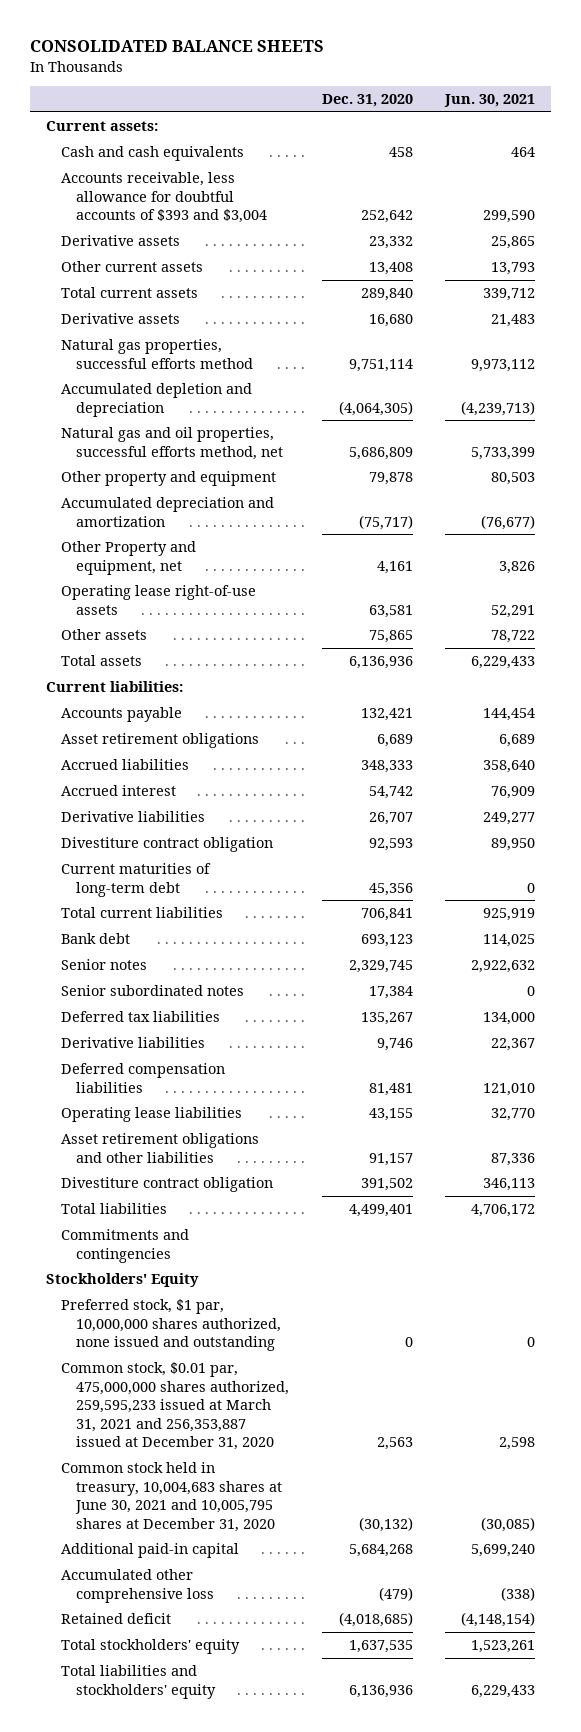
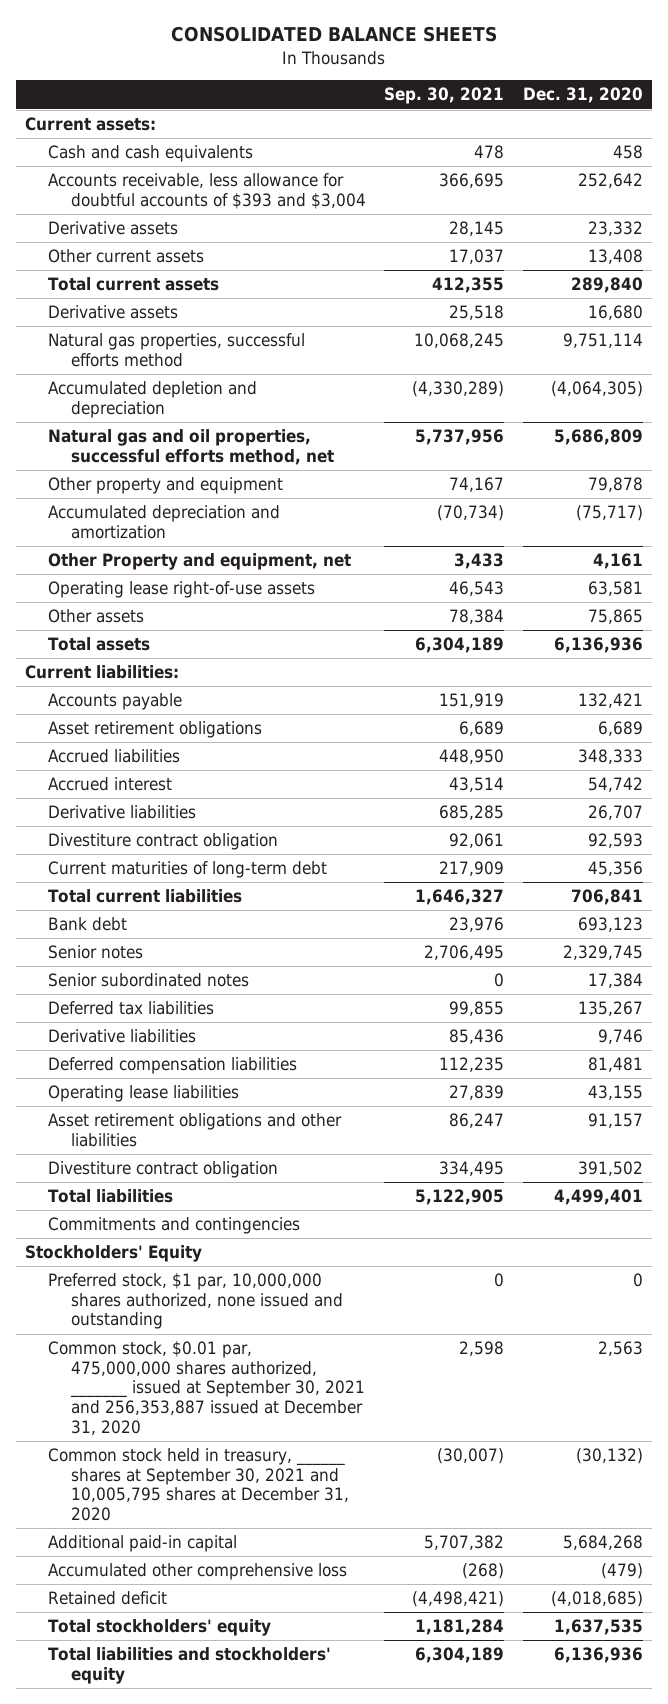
[444,93,536,107] Jun. 30, 2021 -> none
none -> [384,87,505,105] Sep. 30, 2021
[61,1362,290,1451] Common stock, $0.01 par, 475,000,000 shares authorized, 259,595,233 issued at March 31, 2021 and 256,353,887 issued at December 31, 2020 -> [47,1341,365,1435] Common stock, $0.01 par, 475,000,000 shares authorized, _______ issued at September 30, 2021 and 256,353,887 issued at December 31, 2020
[61,1462,283,1532] Common stock held in treasury, 10,004,683 shares at June 30, 2021 and 10,005,795 shares at December 31, 2020 -> [47,1448,349,1521] Common stock held in treasury, ______ shares at September 30, 2021 and 10,005,795 shares at December 31, 2020

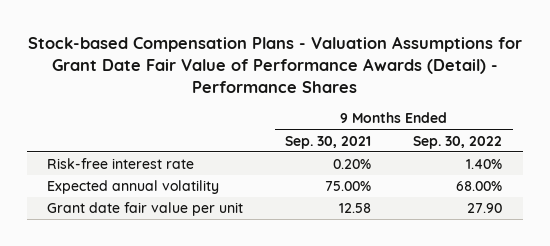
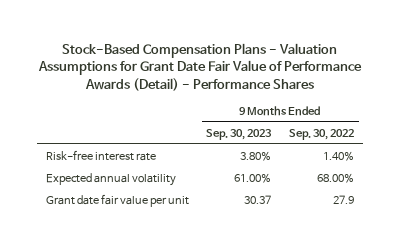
[27,35,522,93] Stock-based Compensation Plans - Valuation Assumptions for Grant Date Fair Value of Performance Awards (Detail) - Performance Shares -> [37,43,362,91] Stock-Based Compensation Plans - Valuation Assumptions for Grant Date Fair Value of Performance Awards (Detail) - Performance Shares
[285,135,372,149] Sep. 30, 2021 -> none
none -> [206,128,273,140] Sep. 30, 2023
[467,203,503,214] 27.90 -> [333,194,355,204] 27.9

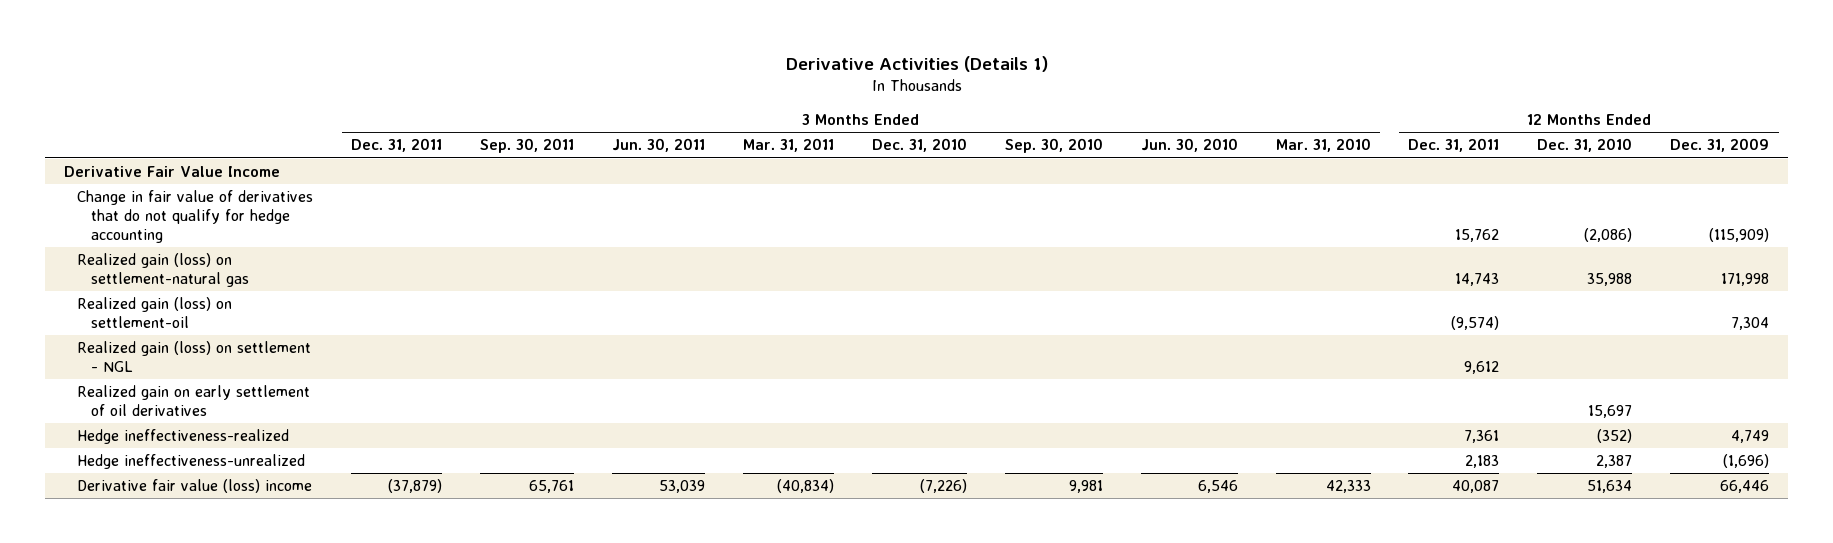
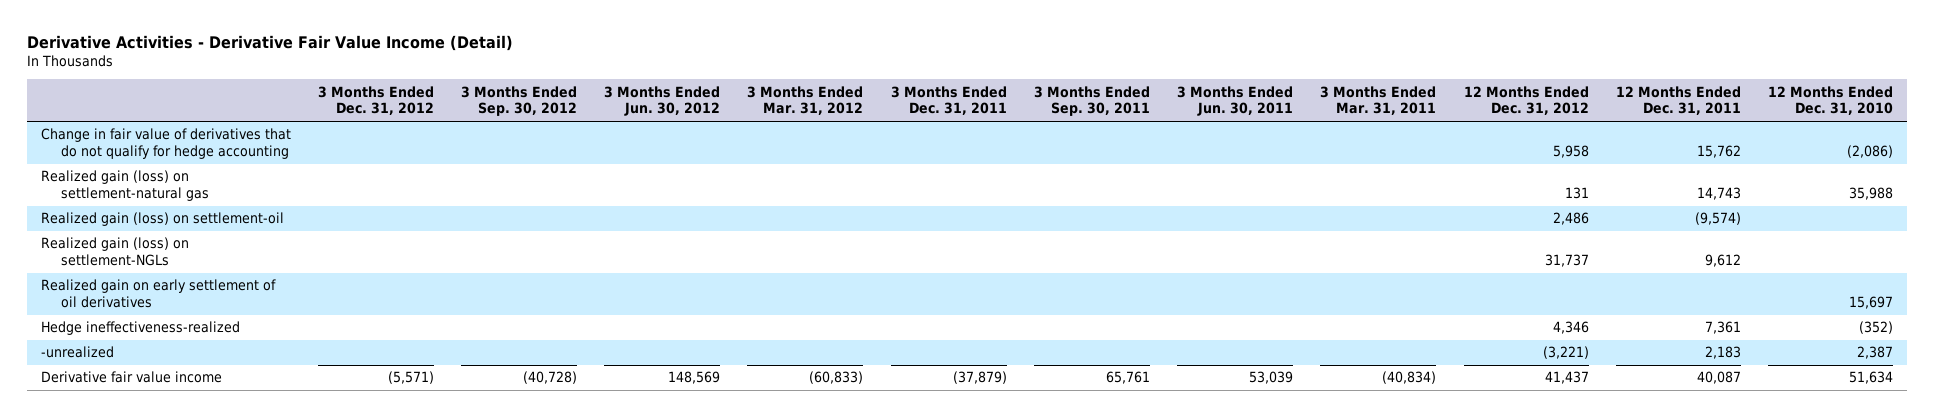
[785,55,1048,72] Derivative Activities (Details 1) -> [27,34,514,51] Derivative Activities - Derivative Fair Value Income (Detail)
[871,138,967,153] Dec. 31, 2010 -> none
[1004,138,1103,154] Sep. 30, 2010 -> none
[1140,138,1238,153] Jun. 30, 2010 -> none
[1275,138,1371,153] Mar. 31, 2010 -> none
[1670,138,1770,153] Dec. 31, 2009 -> none
none -> [317,85,434,116] 3 Months Ended Dec. 31, 2012
none -> [461,85,578,117] 3 Months Ended Sep. 30, 2012
none -> [604,85,721,117] 3 Months Ended Jun. 30, 2012
none -> [747,85,864,116] 3 Months Ended Mar. 31, 2012
none -> [1463,85,1589,116] 12 Months Ended Dec. 31, 2012
[63,165,280,177] Derivative Fair Value Income -> none
[77,340,312,372] Realized gain (loss) on settlement - NGL -> [40,237,189,267] Realized gain (loss) on settlement-NGLs
[77,453,306,469] Hedge ineffectiveness-unrealized -> [40,346,114,359] -unrealized
[77,478,313,493] Derivative fair value (loss) income -> [40,371,222,384] Derivative fair value income

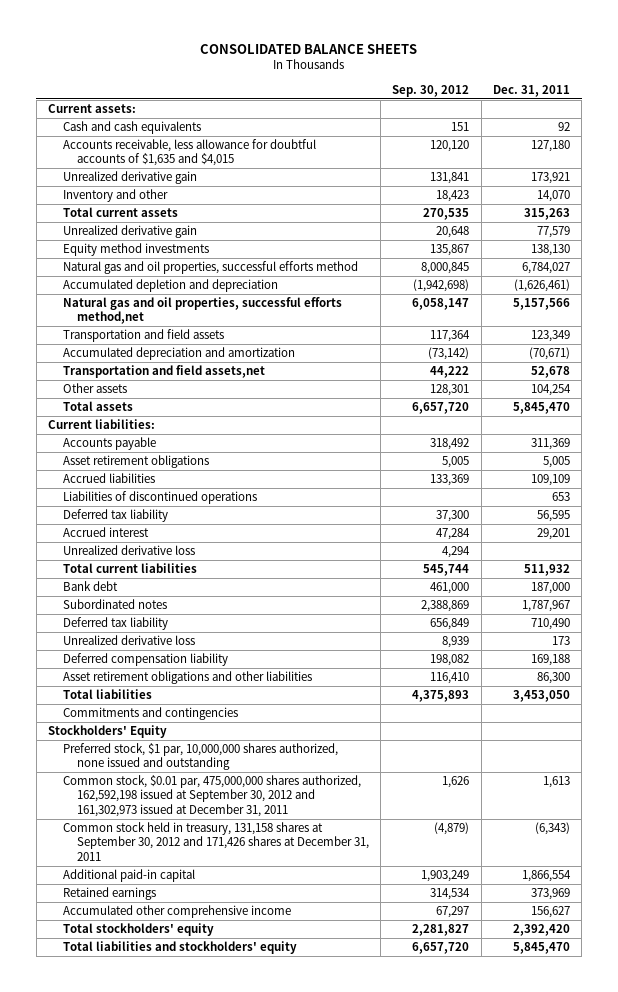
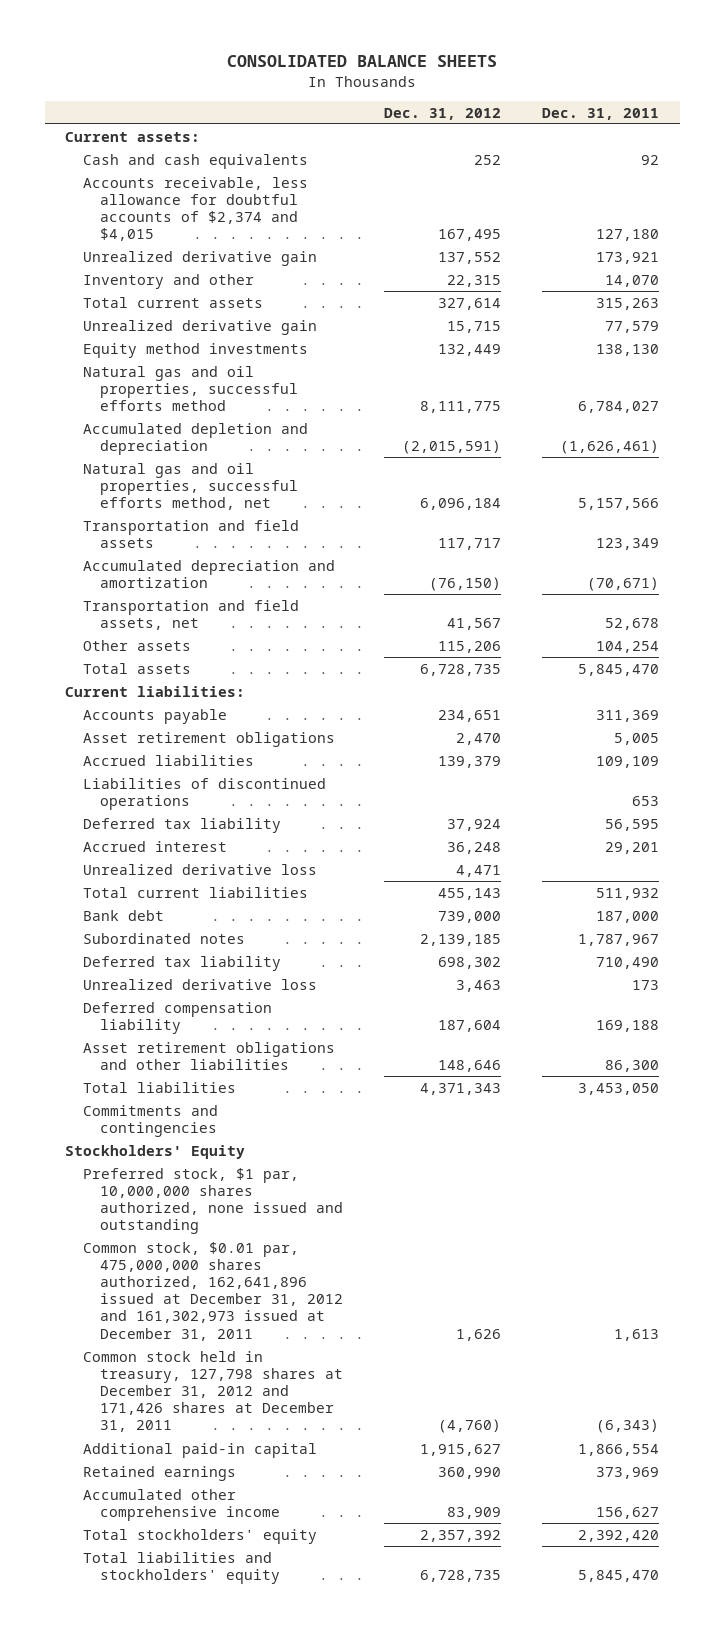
[392,84,470,97] Sep. 30, 2012 -> none
none -> [384,107,502,120] Dec. 31, 2012
[62,139,316,167] Accounts receivable, less allowance for doubtful accounts of $1,635 and $4,015 -> [82,176,308,242] Accounts receivable, less allowance for doubtful accounts of $2,374 and $4,015
[62,297,342,325] Natural gas and oil properties, successful efforts method,net -> [82,462,299,510] Natural gas and oil properties, successful efforts method, net
[62,365,265,379] Transportation and field assets,net -> [82,599,299,630] Transportation and field assets, net
[62,775,361,817] Common stock, $0.01 par, 475,000,000 shares authorized, 162,592,198 issued at September 30, 2012 and 161,302,973 issued at December 31, 2011 -> [82,1241,344,1341] Common stock, $0.01 par, 475,000,000 shares authorized, 162,641,896 issued at December 31, 2012 and 161,302,973 issued at December 31, 2011
[62,822,369,861] Common stock held in treasury, 131,158 shares at September 30, 2012 and 171,426 shares at December 31, 2011 -> [82,1350,344,1433] Common stock held in treasury, 127,798 shares at December 31, 2012 and 171,426 shares at December 31, 2011

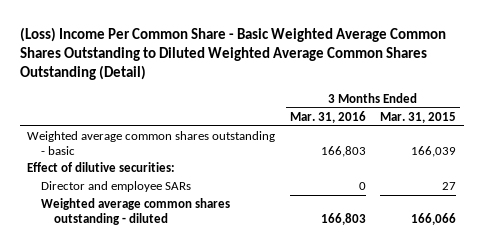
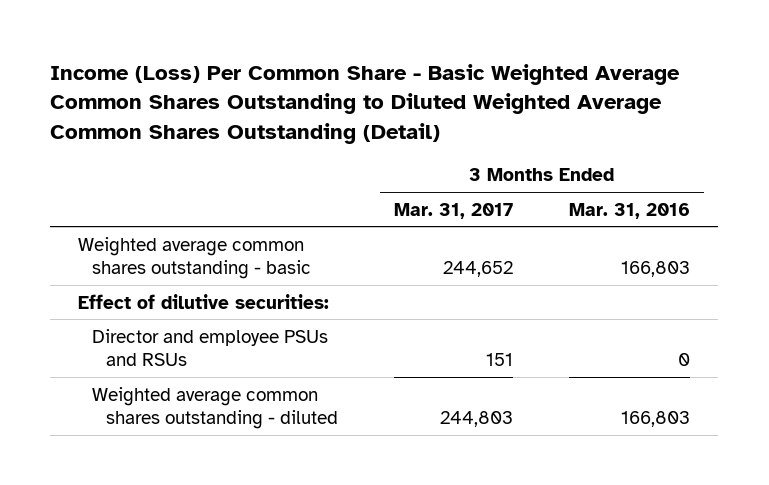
[19,26,446,81] (Loss) Income Per Common Share - Basic Weighted Average Common Shares Outstanding to Diluted Weighted Average Common Shares Outstanding (Detail) -> [50,63,681,144] Income (Loss) Per Common Share - Basic Weighted Average Common Shares Outstanding to Diluted Weighted Average Common Shares Outstanding (Detail)
[380,111,457,123] Mar. 31, 2015 -> none
none -> [393,202,513,219] Mar. 31, 2017
[40,181,191,193] Director and employee SARs -> [91,328,328,366] Director and employee PSUs and RSUs

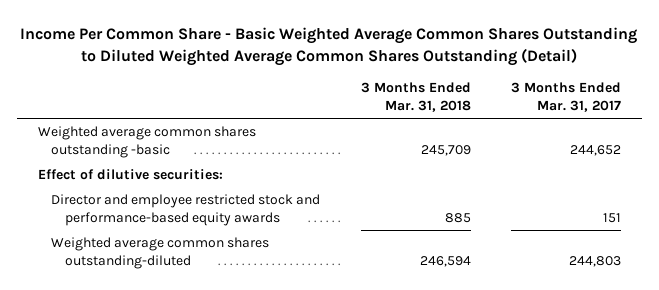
[50,63,681,144] Income (Loss) Per Common Share - Basic Weighted Average Common Shares Outstanding to Diluted Weighted Average Common Shares Outstanding (Detail) -> [20,27,638,66] Income Per Common Share - Basic Weighted Average Common Shares Outstanding to Diluted Weighted Average Common Shares Outstanding (Detail)
[569,202,691,219] Mar. 31, 2016 -> none
none -> [360,82,471,113] 3 Months Ended Mar. 31, 2018
[78,236,311,279] Weighted average common shares outstanding - basic -> [37,126,256,159] Weighted average common shares outstanding -basic
[91,328,328,366] Director and employee PSUs and RSUs -> [51,194,321,227] Director and employee restricted stock and performance-based equity awards
[91,386,338,429] Weighted average common shares outstanding - diluted -> [51,237,270,270] Weighted average common shares outstanding-diluted

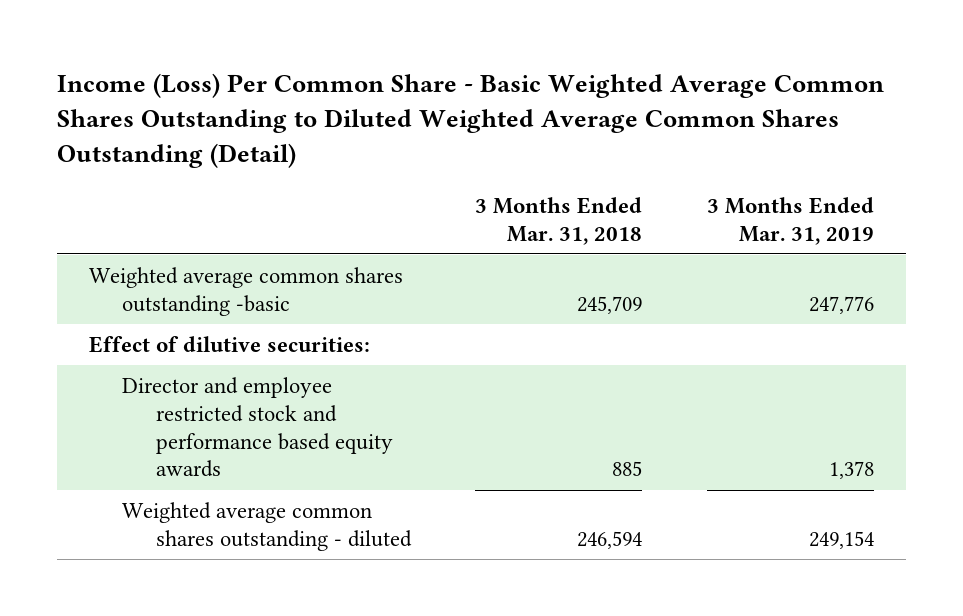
[20,27,638,66] Income Per Common Share - Basic Weighted Average Common Shares Outstanding to Diluted Weighted Average Common Shares Outstanding (Detail) -> [56,73,884,169] Income (Loss) Per Common Share - Basic Weighted Average Common Shares Outstanding to Diluted Weighted Average Common Shares Outstanding (Detail)
[511,82,622,113] 3 Months Ended Mar. 31, 2017 -> none
none -> [707,196,875,245] 3 Months Ended Mar. 31, 2019
[51,194,321,227] Director and employee restricted stock and performance-based equity awards -> [122,376,393,478] Director and employee restricted stock and performance based equity awards
[51,237,270,270] Weighted average common shares outstanding-diluted -> [122,501,412,551] Weighted average common shares outstanding - diluted

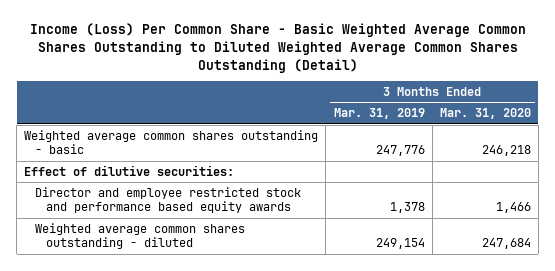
[475,196,643,245] 3 Months Ended Mar. 31, 2018 -> none
none -> [439,108,531,120] Mar. 31, 2020
[89,266,404,316] Weighted average common shares outstanding -basic -> [24,129,319,155] Weighted average common shares outstanding - basic

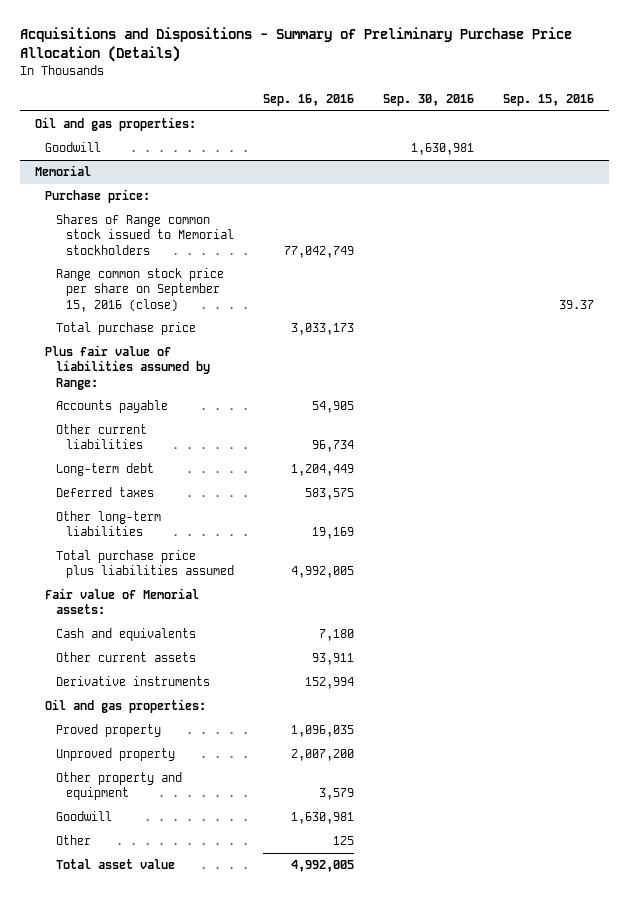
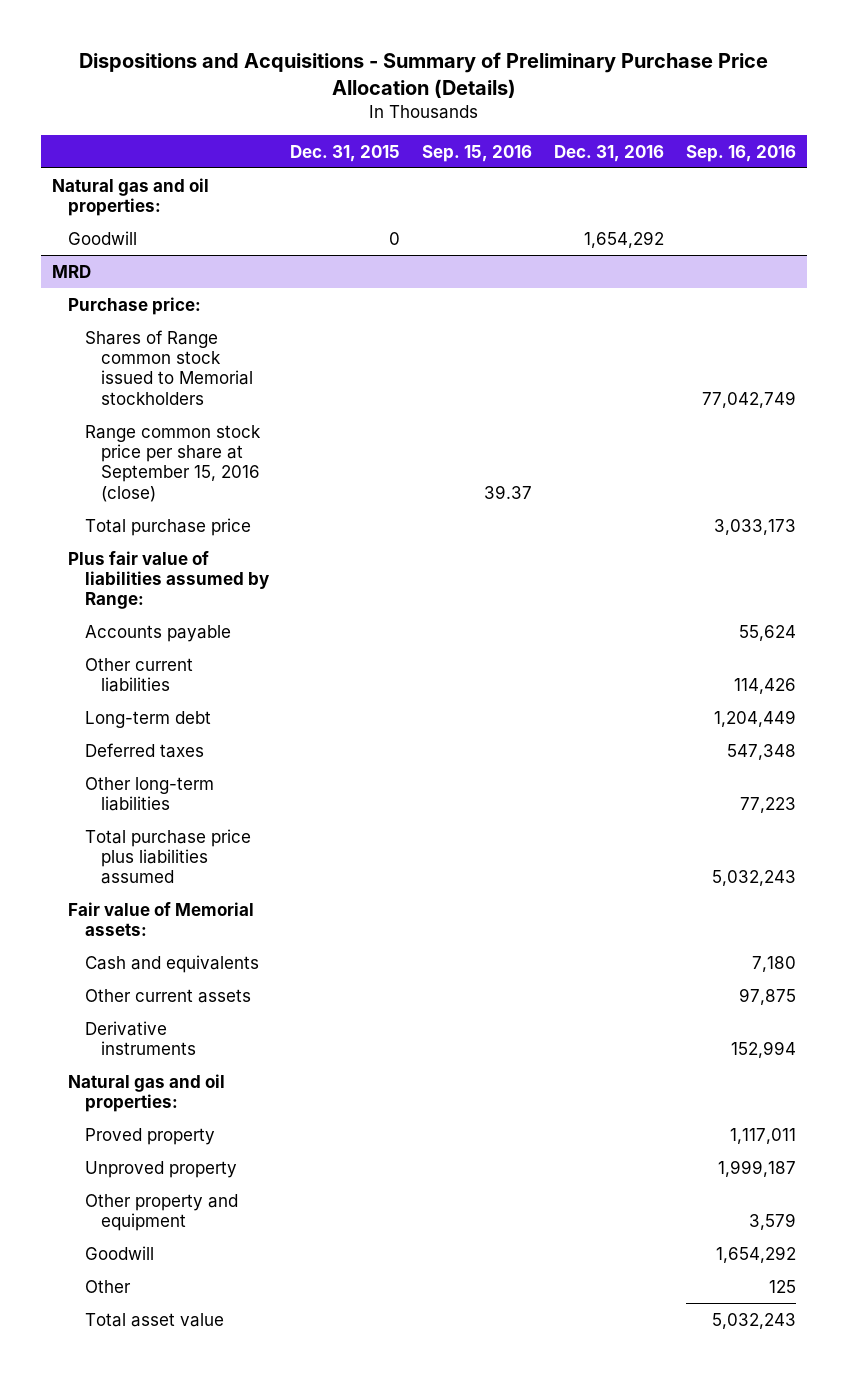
[20,27,573,63] Acquisitions and Dispositions - Summary of Preliminary Purchase Price Allocation (Details) -> [79,51,769,98] Dispositions and Acquisitions - Summary of Preliminary Purchase Price Allocation (Details)
[383,93,475,106] Sep. 30, 2016 -> none
none -> [290,144,401,162] Dec. 31, 2015
none -> [554,144,665,162] Dec. 31, 2016
[34,117,196,132] Oil and gas properties: -> [52,177,210,216] Natural gas and oil properties:
[34,165,91,177] Memorial -> [52,264,92,278] MRD
[55,268,224,312] Range common stock price per share on September 15, 2016 (close) -> [84,424,261,502] Range common stock price per share at September 15, 2016 (close)
[312,401,355,414] 54,905 -> [738,624,796,641] 55,624
[312,440,355,453] 96,734 -> [733,677,796,694] 114,426
[305,488,355,501] 583,575 -> [726,743,796,760] 547,348
[312,527,355,540] 19,169 -> [739,796,796,813] 77,223
[291,566,355,579] 4,992,005 -> [711,870,796,887] 5,032,243
[312,653,355,666] 93,911 -> [738,987,796,1005] 97,875
[45,699,207,714] Oil and gas properties: -> [68,1073,226,1112] Natural gas and oil properties:
[291,725,355,738] 1,096,035 -> [729,1127,796,1144] 1,117,011
[291,749,355,762] 2,007,200 -> [717,1159,796,1177] 1,999,187
[291,812,355,825] 1,630,981 -> [715,1245,796,1263] 1,654,292
[291,860,355,873] 4,992,005 -> [711,1312,796,1329] 5,032,243

